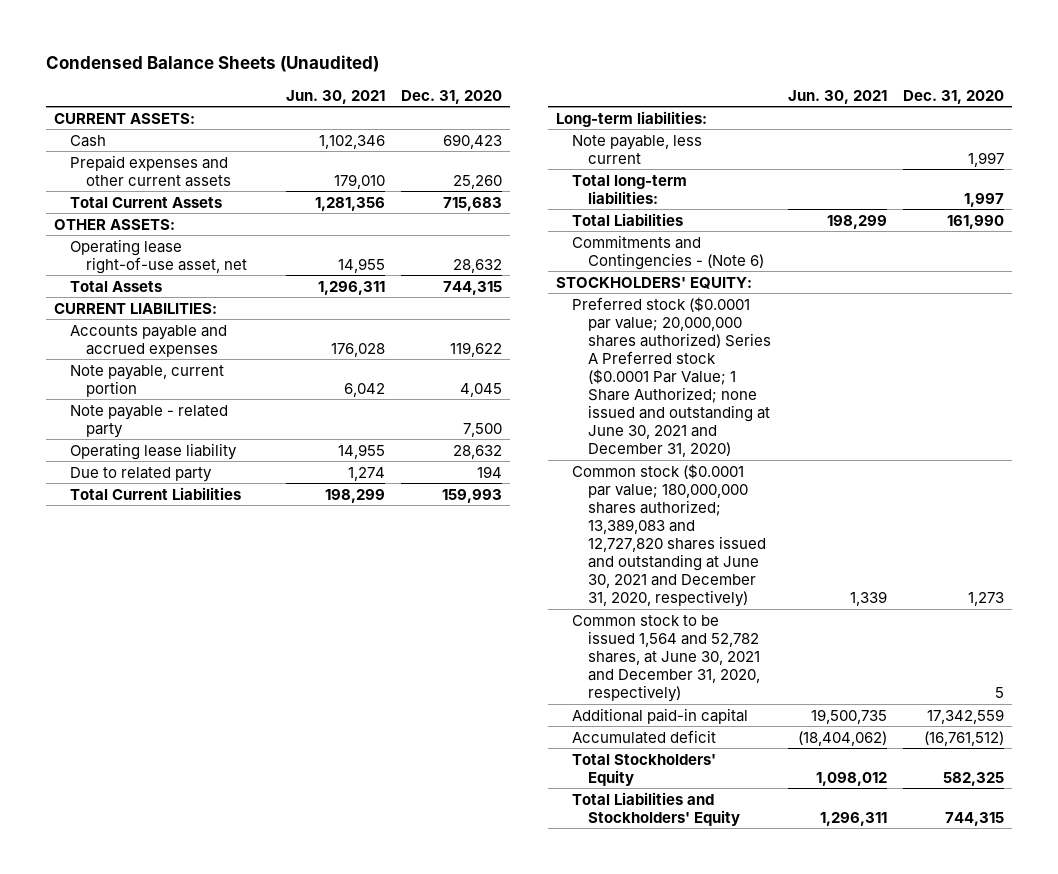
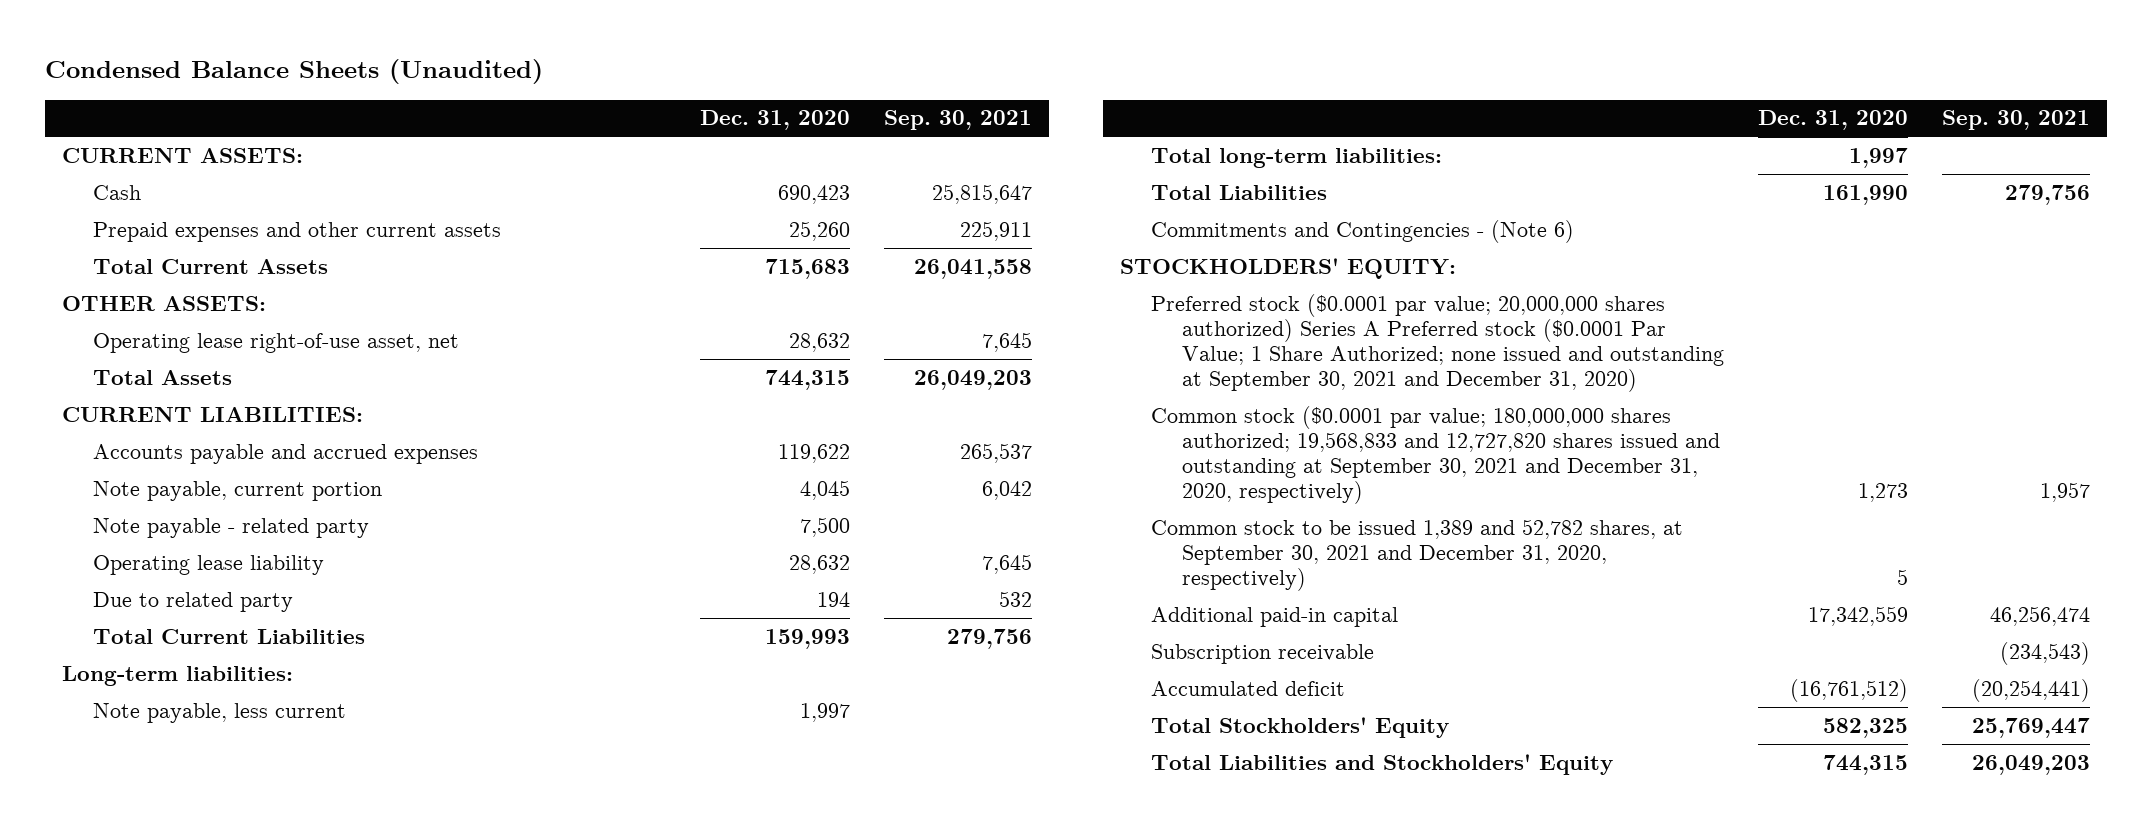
[285,89,385,104] Jun. 30, 2021 -> none
none -> [883,110,1032,131] Sep. 30, 2021
[572,296,772,458] Preferred stock ($0.0001 par value; 20,000,000 shares authorized) Series A Preferred stock ($0.0001 Par Value; 1 Share Authorized; none issued and outstanding at June 30, 2021 and December 31, 2020) -> [1150,293,1725,392] Preferred stock ($0.0001 par value; 20,000,000 shares authorized) Series A Preferred stock ($0.0001 Par Value; 1 Share Authorized; none issued and outstanding at September 30, 2021 and December 31, 2020)
[572,463,767,608] Common stock ($0.0001 par value; 180,000,000 shares authorized; 13,389,083 and 12,727,820 shares issued and outstanding at June 30, 2021 and December 31, 2020, respectively) -> [1150,405,1721,504] Common stock ($0.0001 par value; 180,000,000 shares authorized; 19,568,833 and 12,727,820 shares issued and outstanding at September 30, 2021 and December 31, 2020, respectively)
[572,614,761,702] Common stock to be issued 1,564 and 52,782 shares, at June 30, 2021 and December 31, 2020, respectively) -> [1150,518,1683,591] Common stock to be issued 1,389 and 52,782 shares, at September 30, 2021 and December 31, 2020, respectively)
none -> [1150,643,1374,664] Subscription receivable

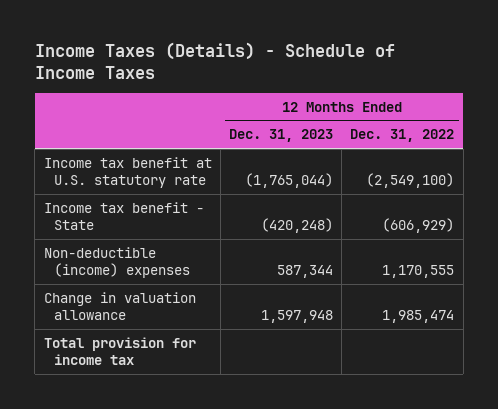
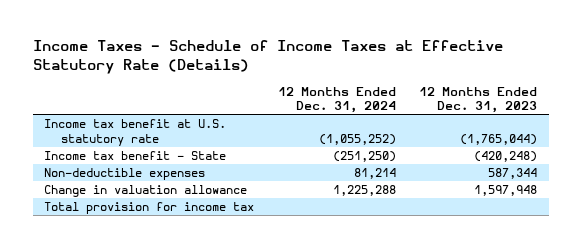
[34,41,395,79] Income Taxes (Details) - Schedule of Income Taxes -> [32,40,503,75] Income Taxes - Schedule of Income Taxes at Effective Statutory Rate (Details)
[350,129,455,143] Dec. 31, 2022 -> none
none -> [277,86,396,113] 12 Months Ended Dec. 31, 2024
[43,246,191,279] Non-deductible (income) expenses -> [44,168,206,181] Non-deductible expenses

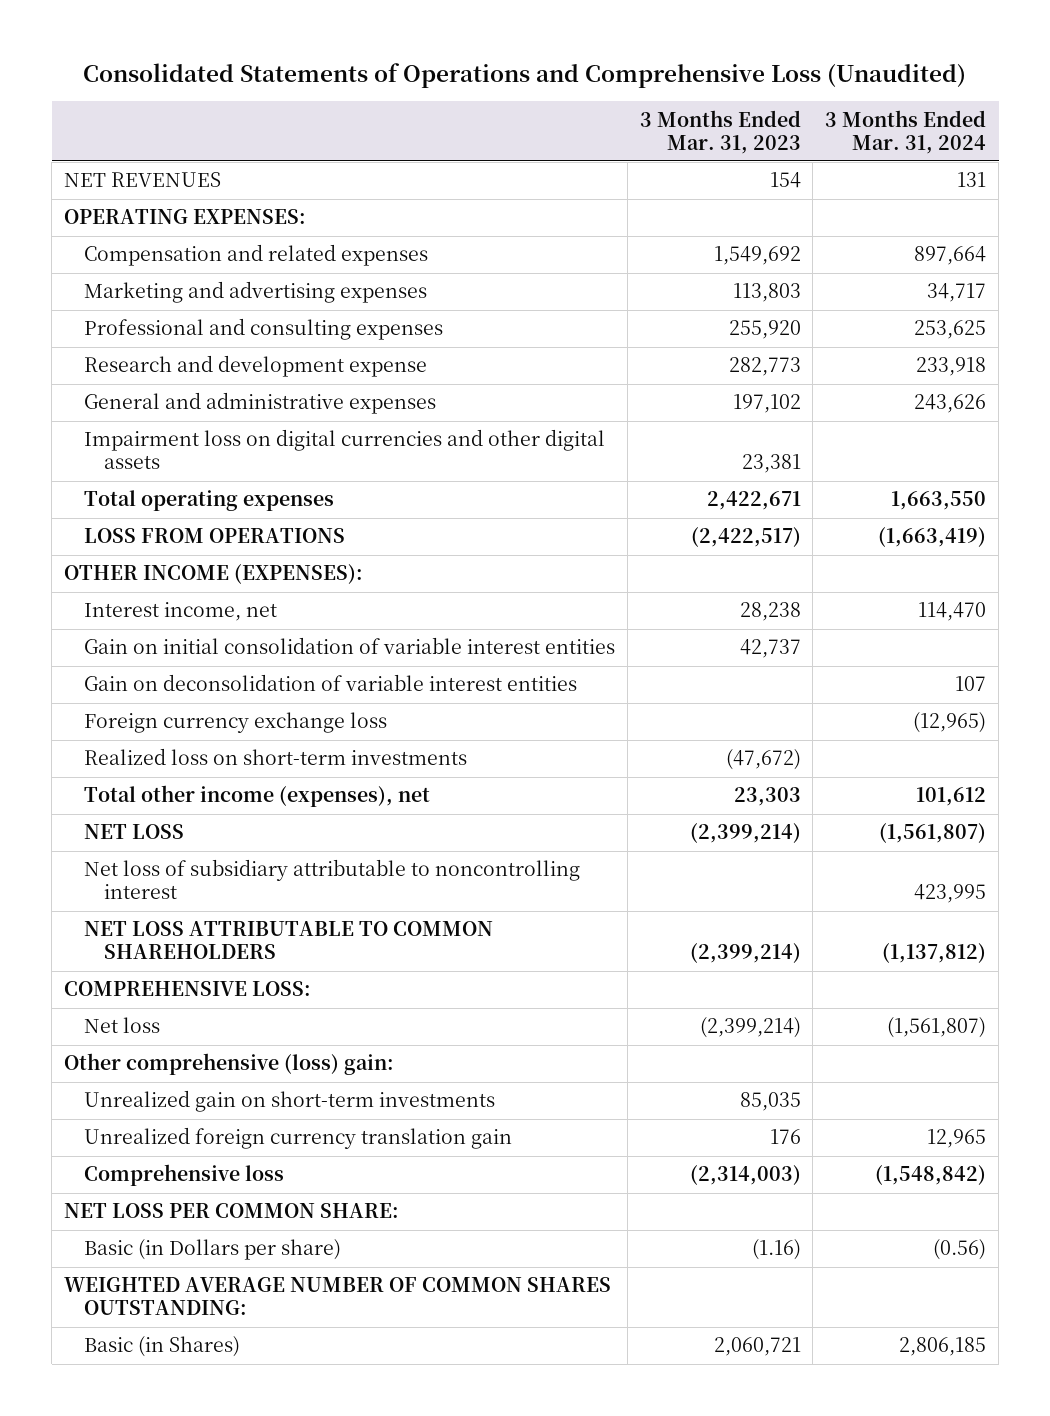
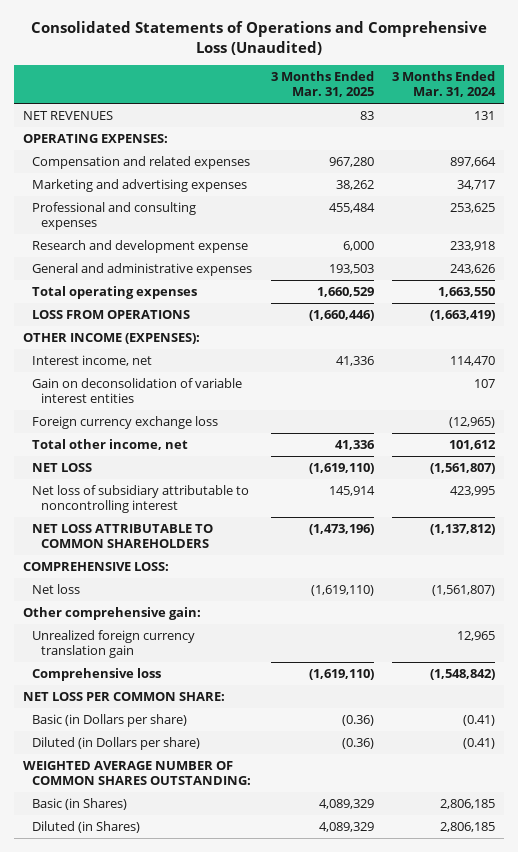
[639,109,801,154] 3 Months Ended Mar. 31, 2023 -> none
none -> [270,70,374,98] 3 Months Ended Mar. 31, 2025
[84,429,606,470] Impairment loss on digital currencies and other digital assets -> none
[84,637,616,655] Gain on initial consolidation of variable interest entities -> none
[84,748,468,766] Realized loss on short-term investments -> none
[84,785,431,808] Total other income (expenses), net -> [32,438,189,450] Total other income, net
[84,1090,496,1113] Unrealized gain on short-term investments -> none
[63,1053,394,1076] Other comprehensive (loss) gain: -> [23,606,202,620] Other comprehensive gain:
[933,1239,987,1261] (0.56) -> [463,714,496,726] (0.41)
none -> [32,736,201,750] Diluted (in Dollars per share)
none -> [32,820,141,833] Diluted (in Shares)

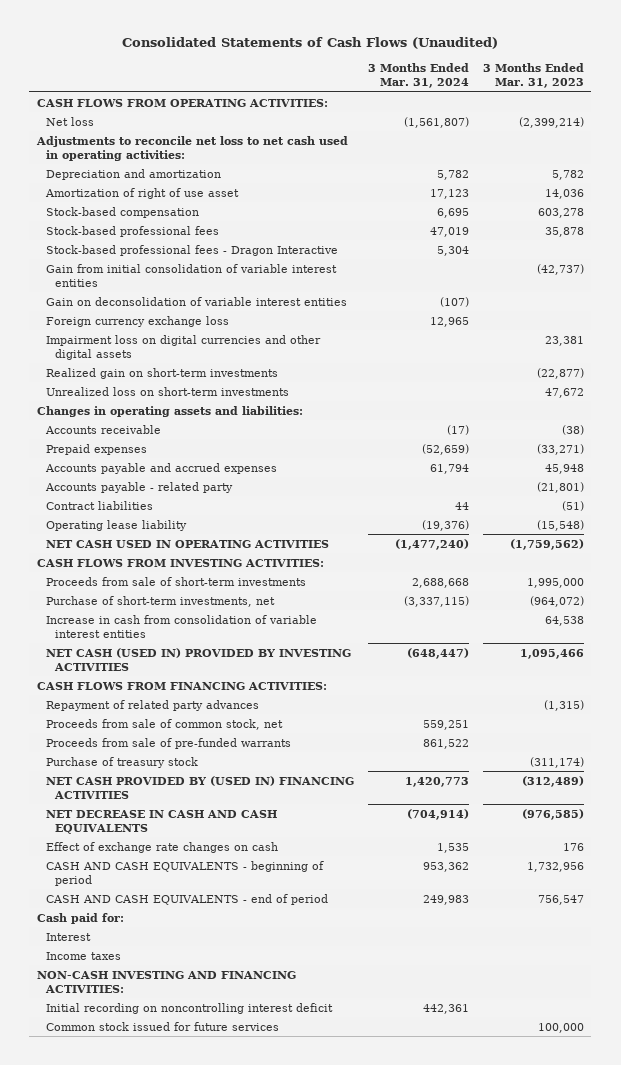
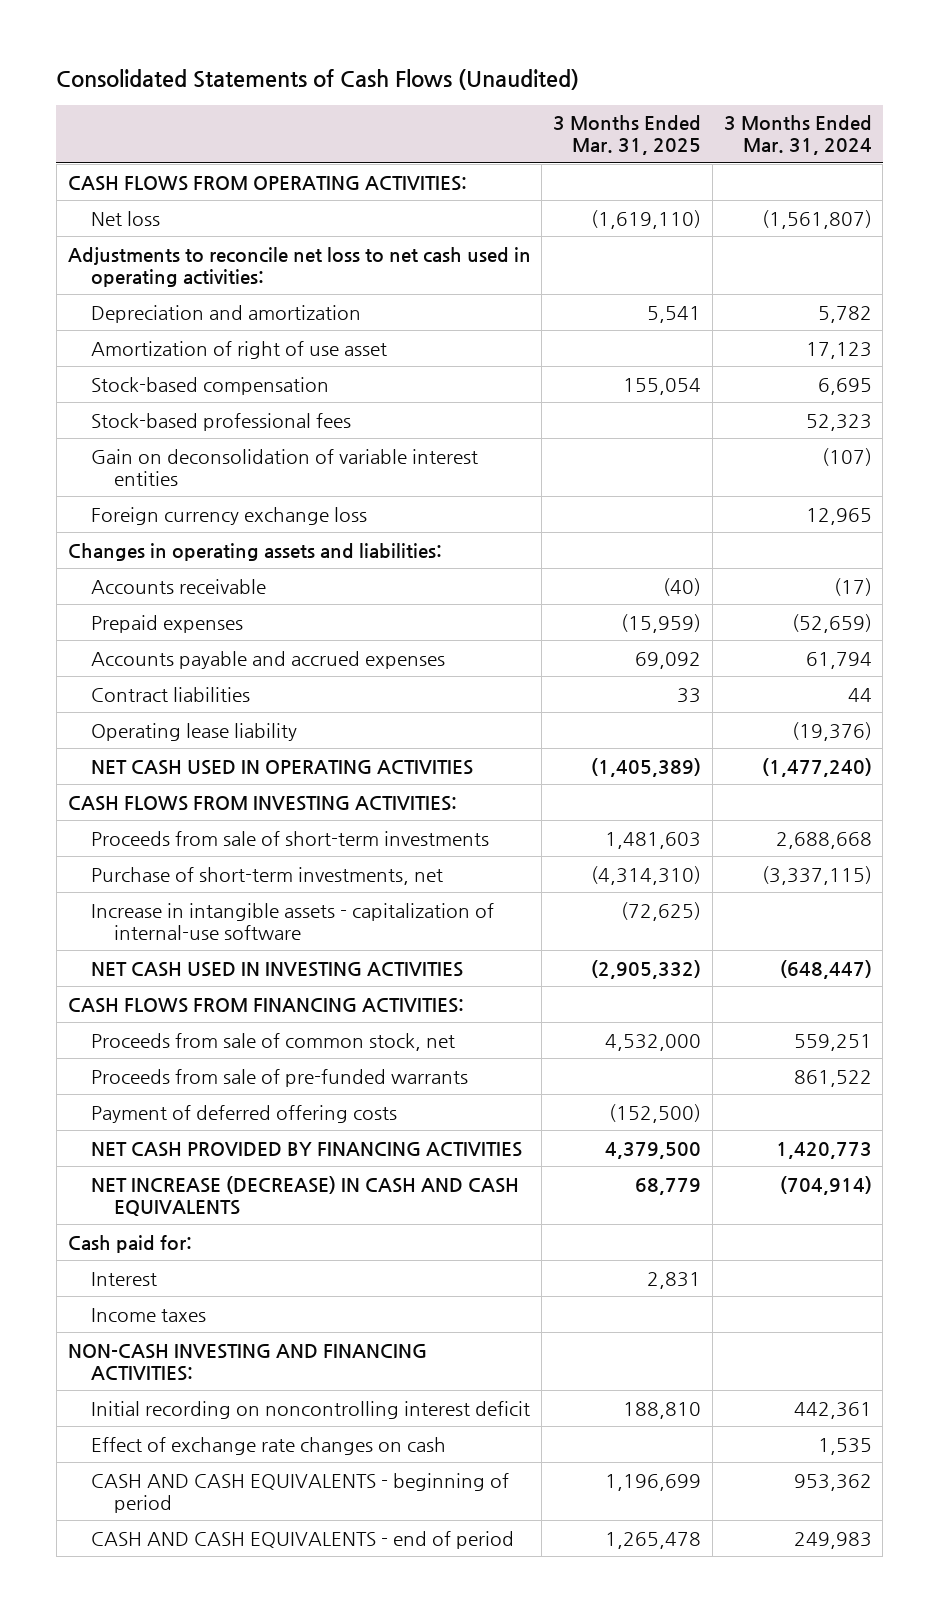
[483,62,585,89] 3 Months Ended Mar. 31, 2023 -> none
none -> [553,115,702,156] 3 Months Ended Mar. 31, 2025
[45,244,338,256] Stock-based professional fees - Dragon Interactive -> none
[45,263,337,287] Gain from initial consolidation of variable interest entities -> none
[429,226,469,237] 47,019 -> [805,413,872,431] 52,323
[45,334,321,360] Impairment loss on digital currencies and other digital assets -> none
[45,367,278,379] Realized gain on short-term investments -> none
[45,386,289,396] Unrealized loss on short-term investments -> none
[44,481,233,493] Accounts payable - related party -> none
[45,614,317,638] Increase in cash from consolidation of variable interest entities -> none
none -> [90,902,494,940] Increase in intangible assets - capitalization of internal-use software
[45,647,351,671] NET CASH (USED IN) PROVIDED BY INVESTING ACTIVITIES -> [90,961,463,977] NET CASH USED IN INVESTING ACTIVITIES
[45,699,259,711] Repayment of related party advances -> none
[45,756,198,768] Purchase of treasury stock -> none
none -> [90,1104,397,1123] Payment of deferred offering costs
[45,775,354,799] NET CASH PROVIDED BY (USED IN) FINANCING ACTIVITIES -> [90,1141,522,1157] NET CASH PROVIDED BY FINANCING ACTIVITIES
[45,809,277,834] NET DECREASE IN CASH AND CASH EQUIVALENTS -> [90,1175,519,1216] NET INCREASE (DECREASE) IN CASH AND CASH EQUIVALENTS
[45,1021,279,1031] Common stock issued for future services -> none
[45,841,278,853] Effect of exchange rate changes on cash -> [90,1436,446,1455] Effect of exchange rate changes on cash
[45,860,324,886] CASH AND CASH EQUIVALENTS - beginning of period -> [90,1472,509,1513] CASH AND CASH EQUIVALENTS - beginning of period
[45,893,328,905] CASH AND CASH EQUIVALENTS - end of period -> [90,1530,514,1549] CASH AND CASH EQUIVALENTS - end of period

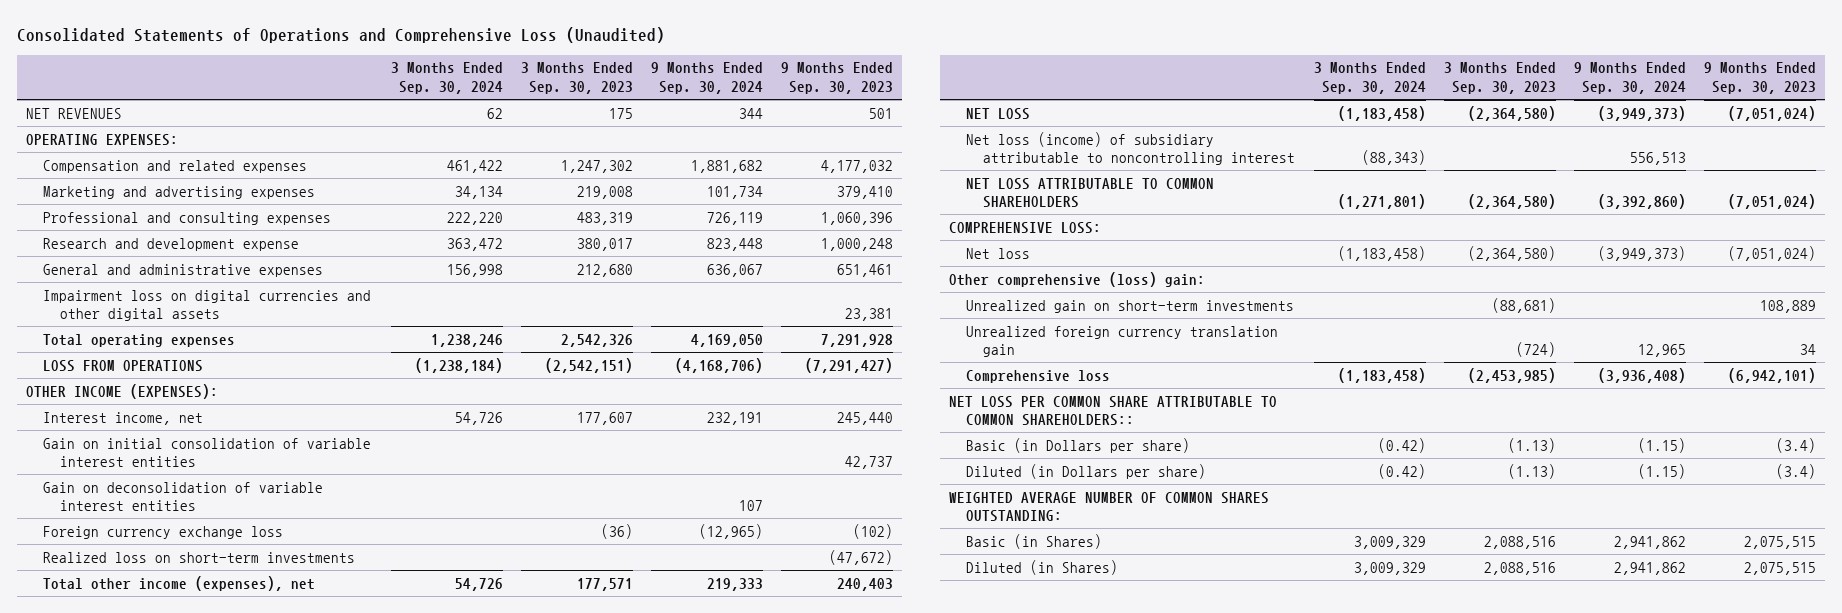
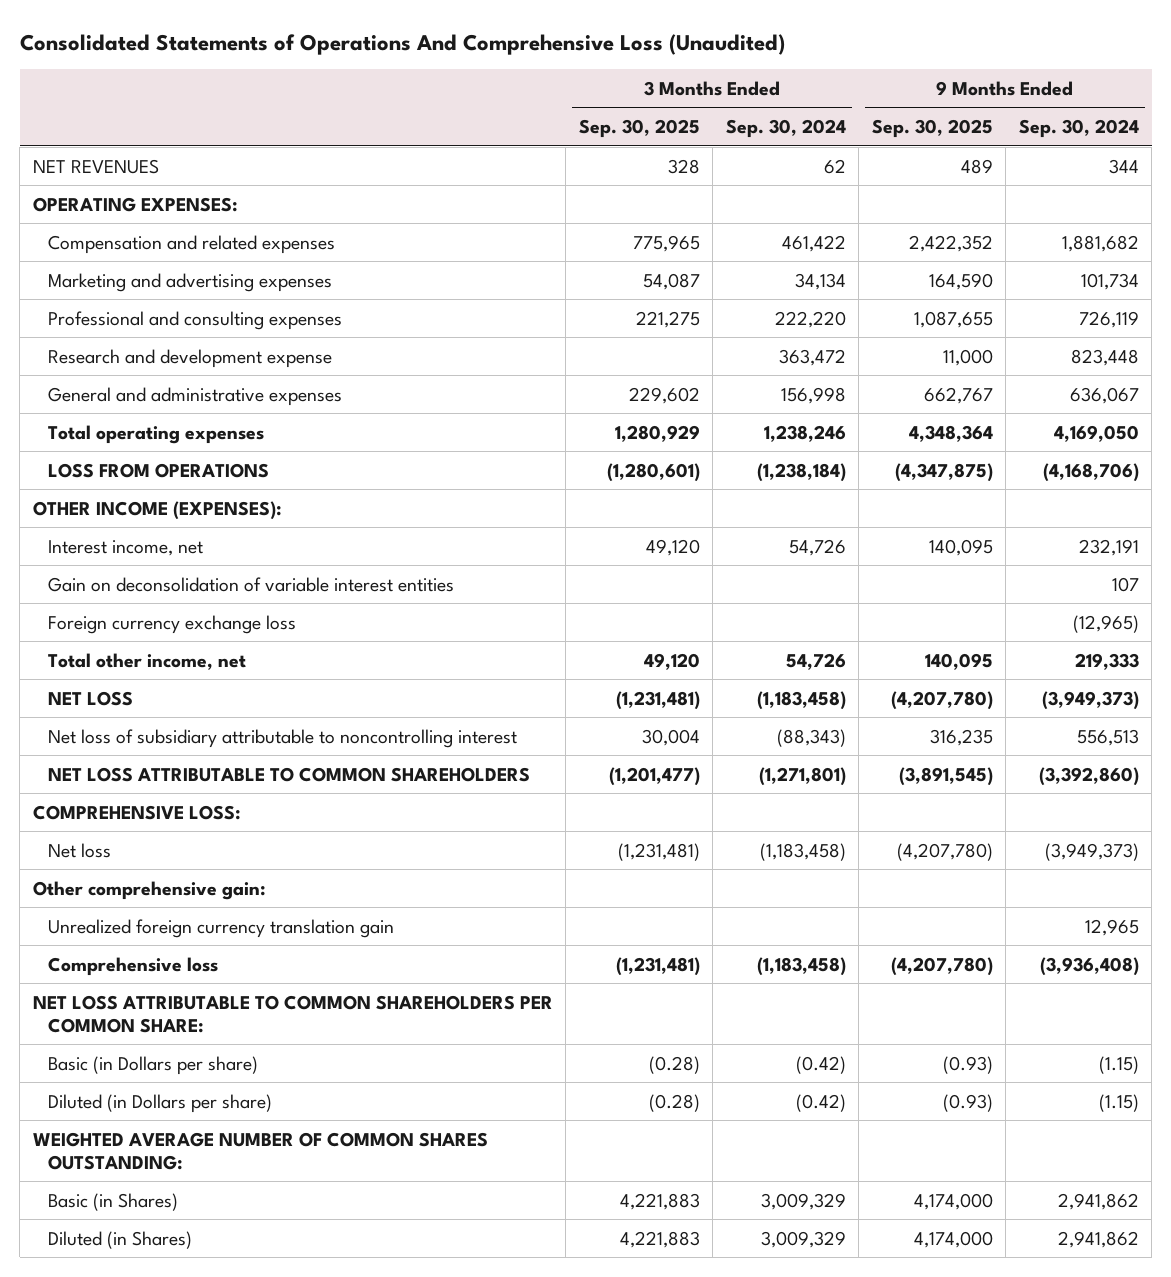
[16,26,665,43] Consolidated Statements of Operations and Comprehensive Loss (Unaudited) -> [19,33,785,55] Consolidated Statements of Operations And Comprehensive Loss (Unaudited)
[520,62,633,95] 3 Months Ended Sep. 30, 2023 -> none
[781,62,894,95] 9 Months Ended Sep. 30, 2023 -> none
none -> [578,119,700,139] Sep. 30, 2025
none -> [871,119,993,139] Sep. 30, 2025
[43,289,372,322] Impairment loss on digital currencies and other digital assets -> none
[43,437,372,468] Gain on initial consolidation of variable interest entities -> none
[43,551,356,563] Realized loss on short-term investments -> none
[43,575,316,591] Total other income (expenses), net -> [48,652,247,670] Total other income, net
[966,131,1296,166] Net loss (income) of subsidiary attributable to noncontrolling interest -> [48,728,518,748] Net loss of subsidiary attributable to noncontrolling interest
[966,299,1295,313] Unrealized gain on short-term investments -> none
[948,271,1205,287] Other comprehensive (loss) gain: -> [32,880,266,900] Other comprehensive gain:
[948,395,1277,427] NET LOSS PER COMMON SHARE ATTRIBUTABLE TO COMMON SHAREHOLDERS:: -> [32,994,553,1033] NET LOSS ATTRIBUTABLE TO COMMON SHAREHOLDERS PER COMMON SHARE:

